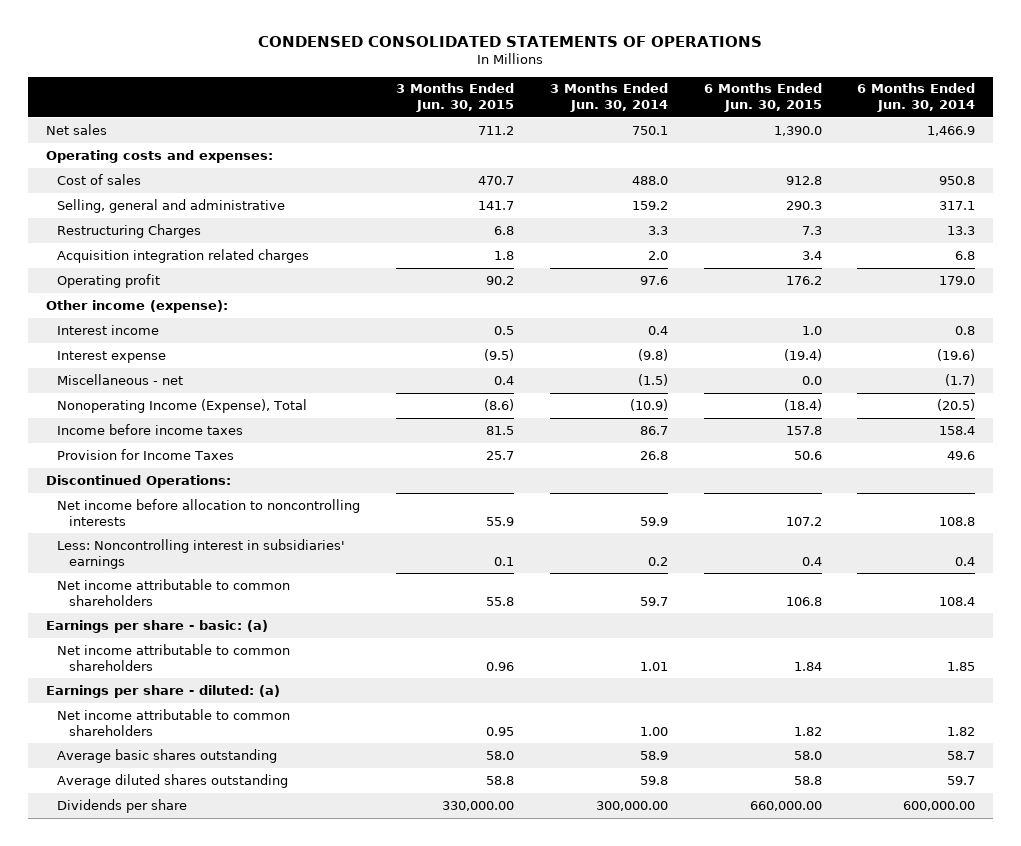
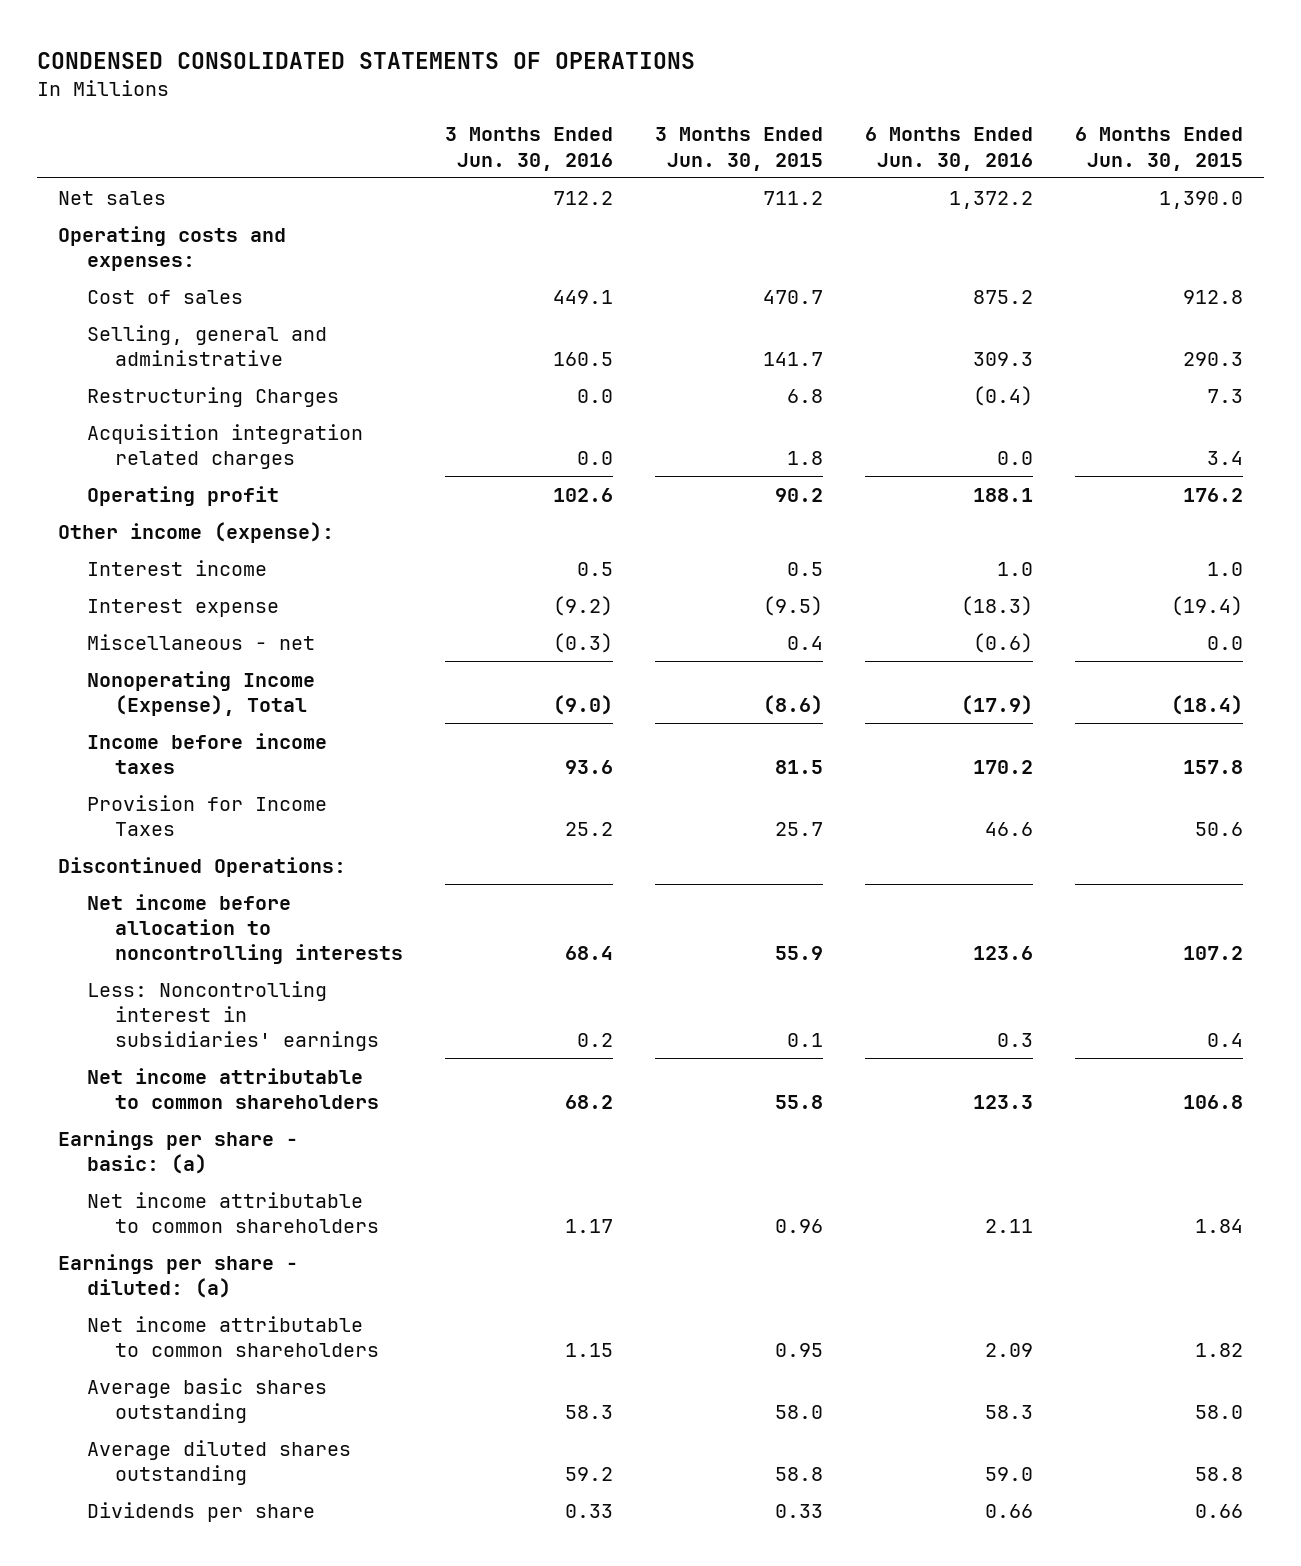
[549,83,668,113] 3 Months Ended Jun. 30, 2014 -> none
[857,83,976,113] 6 Months Ended Jun. 30, 2014 -> none
none -> [445,127,614,171] 3 Months Ended Jun. 30, 2016
none -> [865,127,1034,171] 6 Months Ended Jun. 30, 2016
[441,800,514,811] 330,000.00 -> [775,1503,824,1518] 0.33
[749,800,822,811] 660,000.00 -> [1195,1503,1244,1518] 0.66

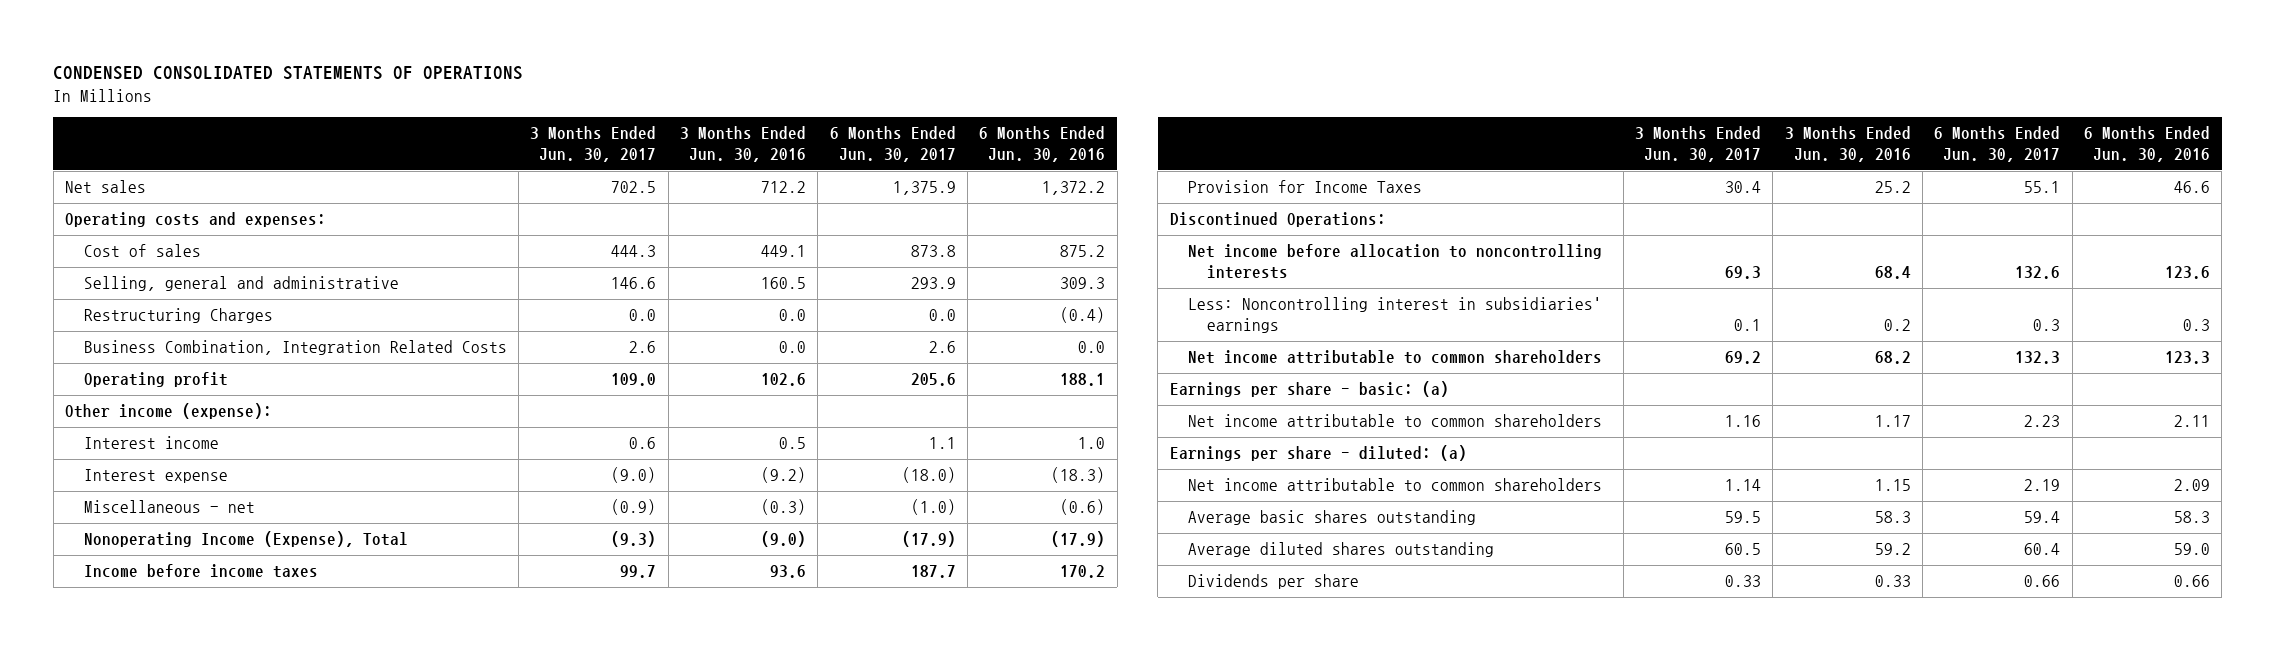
[655,127,824,171] 3 Months Ended Jun. 30, 2015 -> none
[1075,127,1244,171] 6 Months Ended Jun. 30, 2015 -> none
none -> [530,126,657,163] 3 Months Ended Jun. 30, 2017
none -> [829,126,956,163] 6 Months Ended Jun. 30, 2017
[86,423,363,469] Acquisition integration related charges -> [83,340,507,356] Business Combination, Integration Related Costs

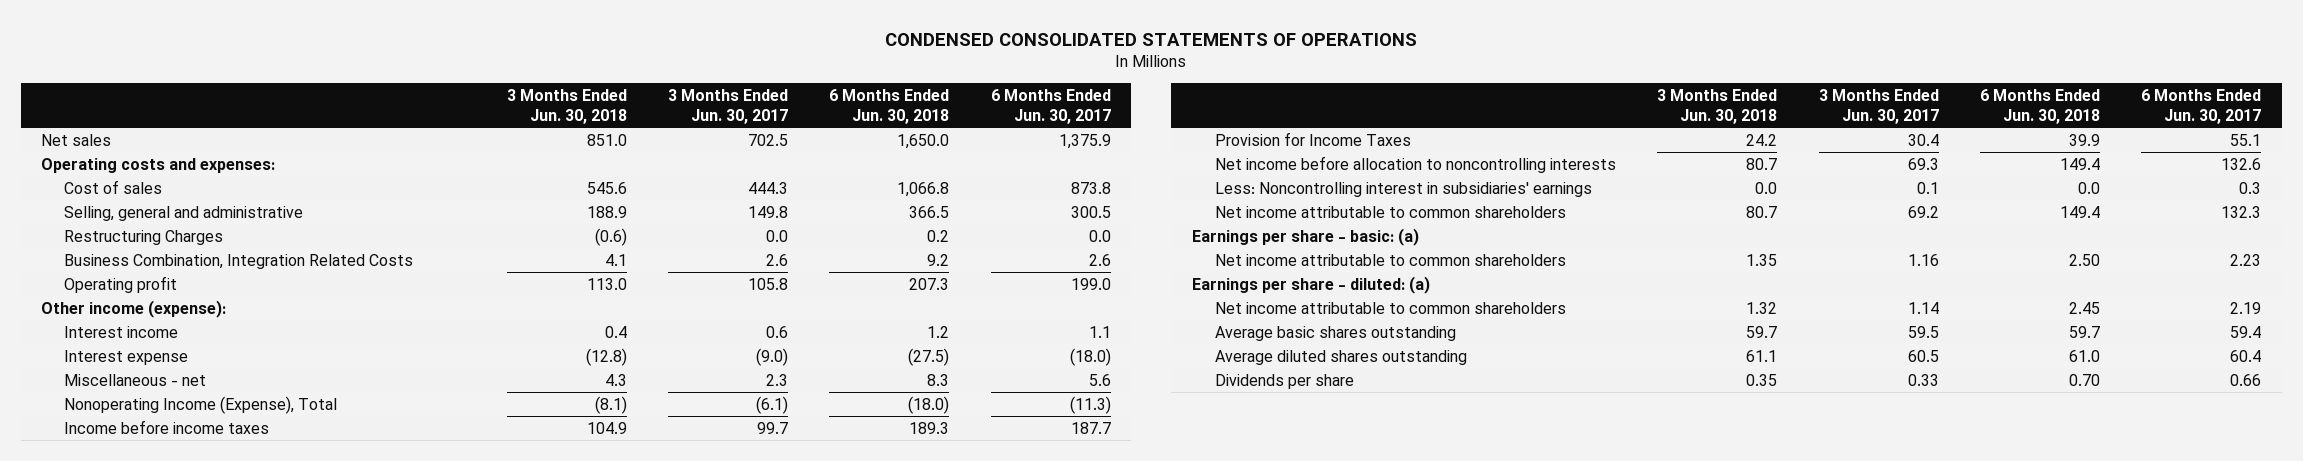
[679,126,806,163] 3 Months Ended Jun. 30, 2016 -> none
[979,126,1106,163] 6 Months Ended Jun. 30, 2016 -> none
none -> [506,89,627,124] 3 Months Ended Jun. 30, 2018
none -> [829,89,950,124] 6 Months Ended Jun. 30, 2018
[611,277,657,290] 146.6 -> [748,205,789,218] 149.8
[910,277,956,290] 293.9 -> [1070,205,1111,218] 300.5
[611,373,657,387] 109.0 -> [748,277,789,290] 105.8
[910,373,956,387] 205.6 -> [1070,277,1111,290] 199.0
[611,499,657,516] (0.9) -> [766,373,789,386] 2.3
[910,499,956,516] (1.0) -> [1088,373,1111,386] 5.6
[611,531,657,548] (9.3) -> [756,395,789,414] (6.1)
[901,531,956,548] (17.9) -> [1069,395,1111,414] (11.3)
[1169,212,1386,228] Discontinued Operations: -> none

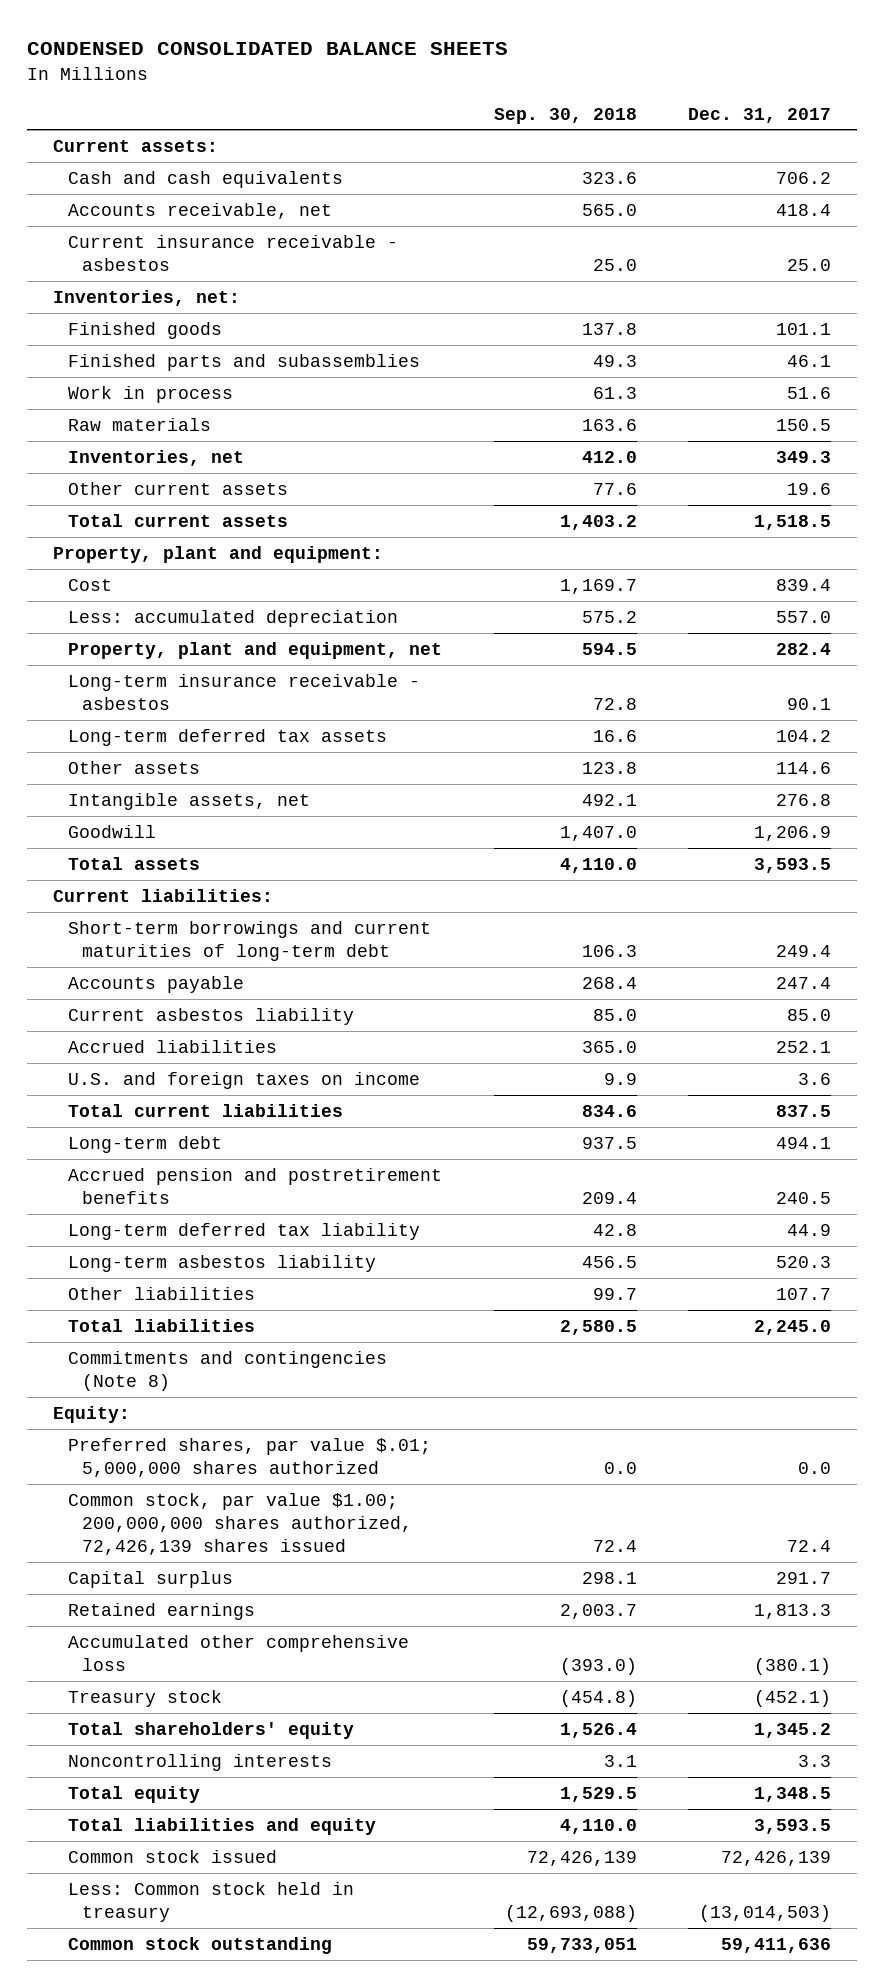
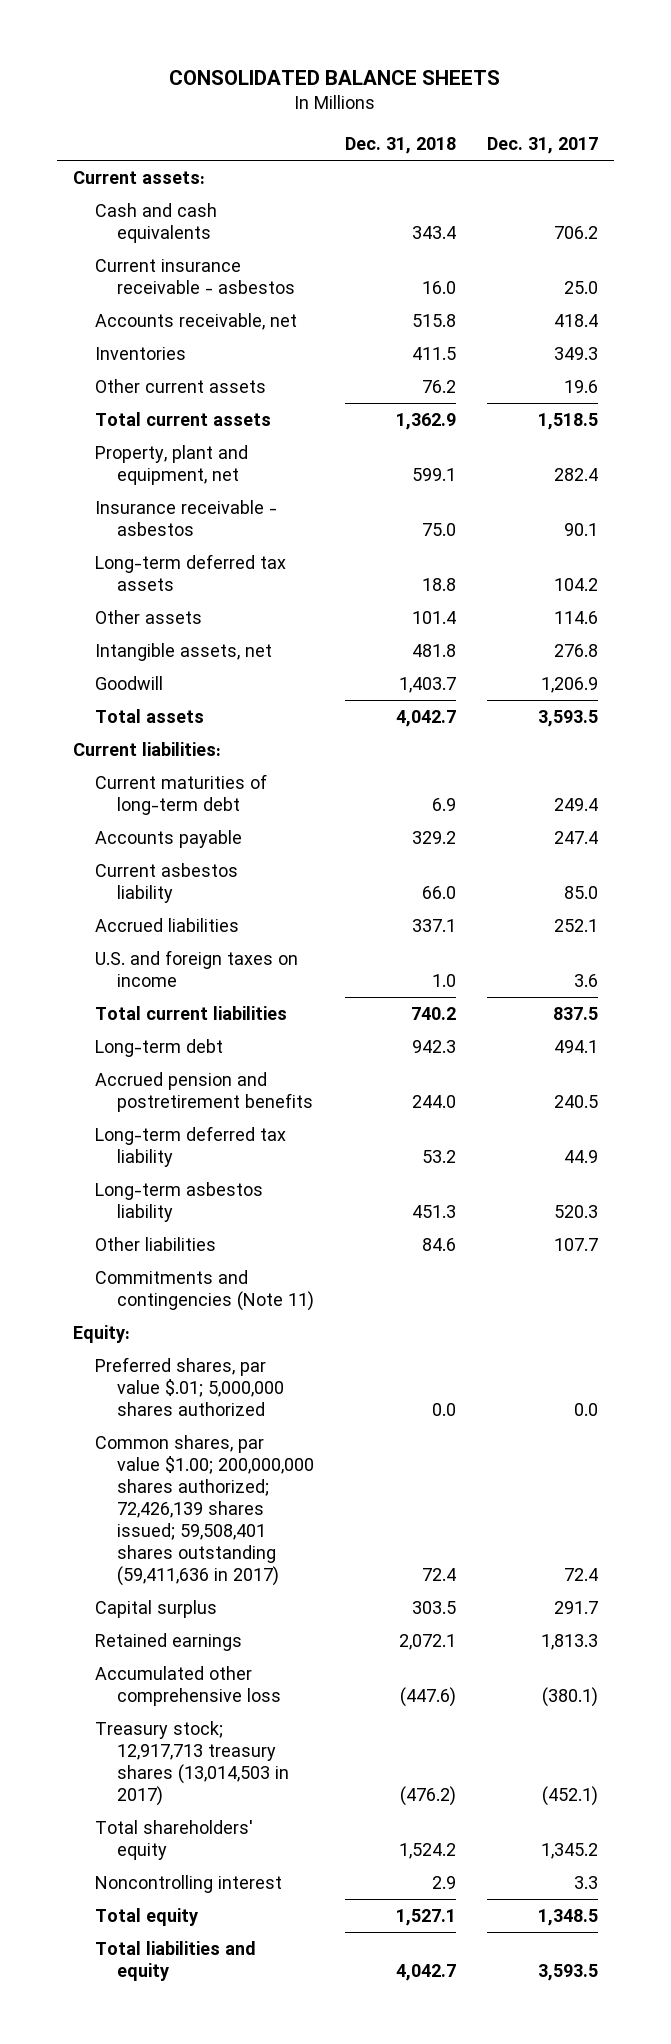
[27,42,509,56] CONDENSED CONSOLIDATED BALANCE SHEETS -> [169,69,501,85] CONSOLIDATED BALANCE SHEETS
[493,107,637,124] Sep. 30, 2018 -> none
none -> [344,136,456,154] Dec. 31, 2018
[53,289,241,306] Inventories, net: -> none
[67,321,222,339] Finished goods -> none
[67,353,420,371] Finished parts and subassemblies -> none
[67,385,233,403] Work in process -> none
[67,417,211,431] Raw materials -> none
[67,202,332,219] Accounts receivable, net -> [94,312,297,330] Accounts receivable, net
[67,449,244,466] Inventories, net -> [94,346,186,360] Inventories
[53,545,384,563] Property, plant and equipment: -> none
[67,578,112,591] Cost -> none
[67,609,398,627] Less: accumulated depreciation -> none
[67,673,420,710] Long-term insurance receivable - asbestos -> [94,499,277,536] Insurance receivable - asbestos
[67,920,431,961] Short-term borrowings and current maturities of long-term debt -> [94,773,267,815] Current maturities of long-term debt
[67,1318,255,1332] Total liabilities -> none
[67,1350,387,1391] Commitments and contingencies (Note 8) -> [94,1269,314,1311] Commitments and contingencies (Note 11)
[67,1492,413,1556] Common stock, par value $1.00; 200,000,000 shares authorized, 72,426,139 shares issued -> [94,1434,314,1586] Common shares, par value $1.00; 200,000,000 shares authorized; 72,426,139 shares issued; 59,508,401 shares outstanding (59,411,636 in 2017)
[67,1689,222,1707] Treasury stock -> [94,1720,289,1806] Treasury stock; 12,917,713 treasury shares (13,014,503 in 2017)
[67,1753,332,1771] Noncontrolling interests -> [94,1874,282,1893] Noncontrolling interest
[67,1849,277,1863] Common stock issued -> none
[67,1881,354,1922] Less: Common stock held in treasury -> none
[67,1936,332,1954] Common stock outstanding -> none

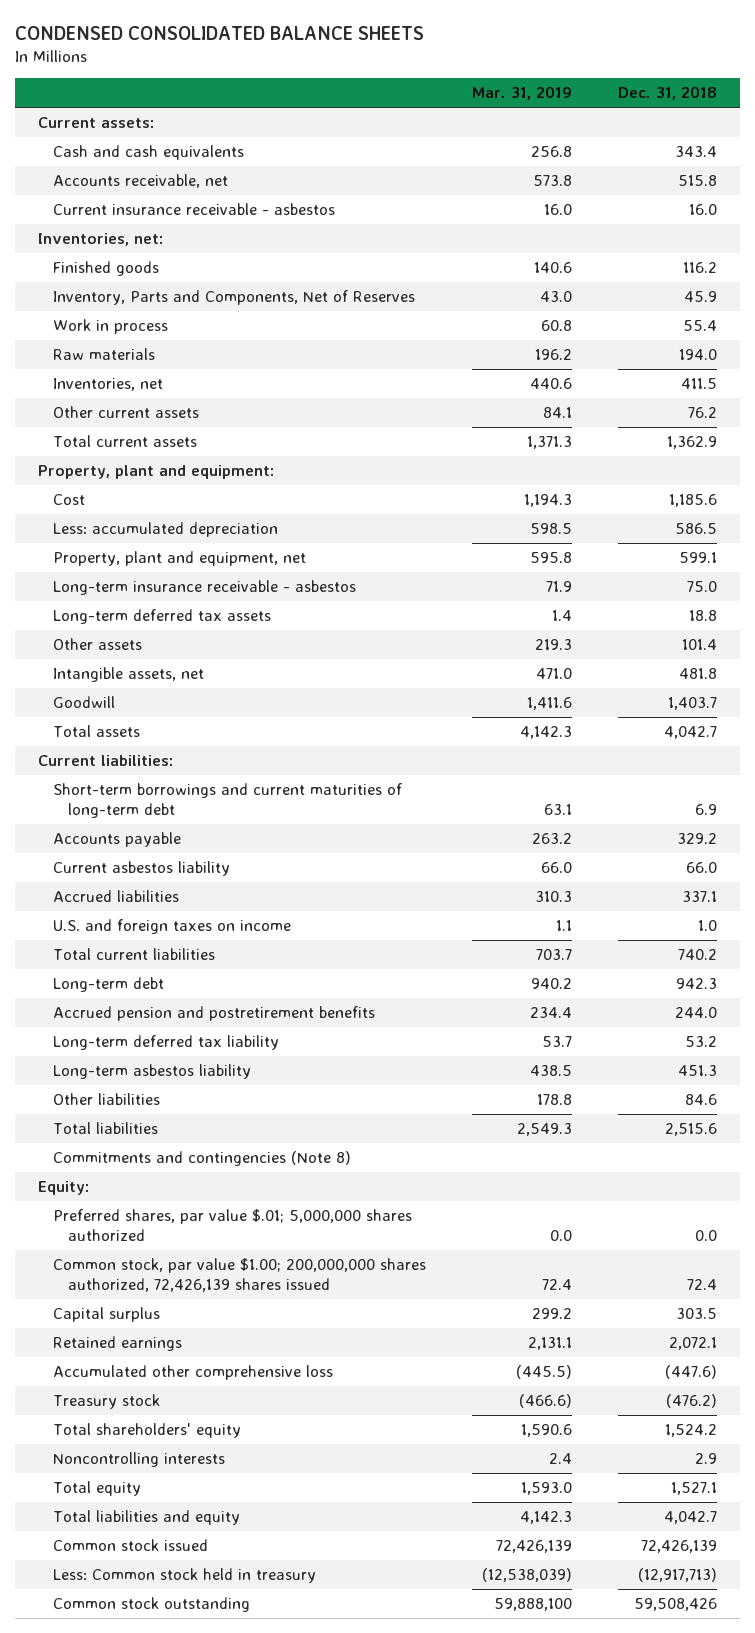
[169,69,501,85] CONSOLIDATED BALANCE SHEETS -> [14,26,424,41] CONDENSED CONSOLIDATED BALANCE SHEETS
[487,136,599,154] Dec. 31, 2017 -> none
none -> [471,86,572,101] Mar. 31, 2019
[94,258,295,294] Current insurance receivable - asbestos -> [52,202,335,215] Current insurance receivable - asbestos
none -> [37,232,163,246] Inventories, net:
none -> [52,260,159,276] Finished goods
none -> [52,289,415,305] Inventory, Parts and Components, Net of Reserves
none -> [52,318,168,334] Work in process
none -> [52,347,155,360] Raw materials
[94,346,186,360] Inventories -> [52,377,163,391] Inventories, net
none -> [37,464,274,479] Property, plant and equipment:
none -> [52,493,85,505] Cost
none -> [52,521,278,537] Less: accumulated depreciation
[94,499,277,536] Insurance receivable - asbestos -> [52,579,356,595] Long-term insurance receivable - asbestos
[94,773,267,815] Current maturities of long-term debt -> [52,782,402,818] Short-term borrowings and current maturities of long-term debt
none -> [52,1121,158,1134] Total liabilities
[94,1269,314,1311] Commitments and contingencies (Note 11) -> [52,1150,351,1166] Commitments and contingencies (Note 8)
[94,1434,314,1586] Common shares, par value $1.00; 200,000,000 shares authorized; 72,426,139 shares issued; 59,508,401 shares outstanding (59,411,636 in 2017) -> [52,1257,426,1292] Common stock, par value $1.00; 200,000,000 shares authorized, 72,426,139 shares issued
[94,1720,289,1806] Treasury stock; 12,917,713 treasury shares (13,014,503 in 2017) -> [52,1393,160,1409] Treasury stock
[94,1874,282,1893] Noncontrolling interest -> [52,1451,225,1467] Noncontrolling interests
none -> [52,1538,208,1551] Common stock issued
none -> [52,1567,316,1583] Less: Common stock held in treasury
none -> [52,1596,250,1612] Common stock outstanding

